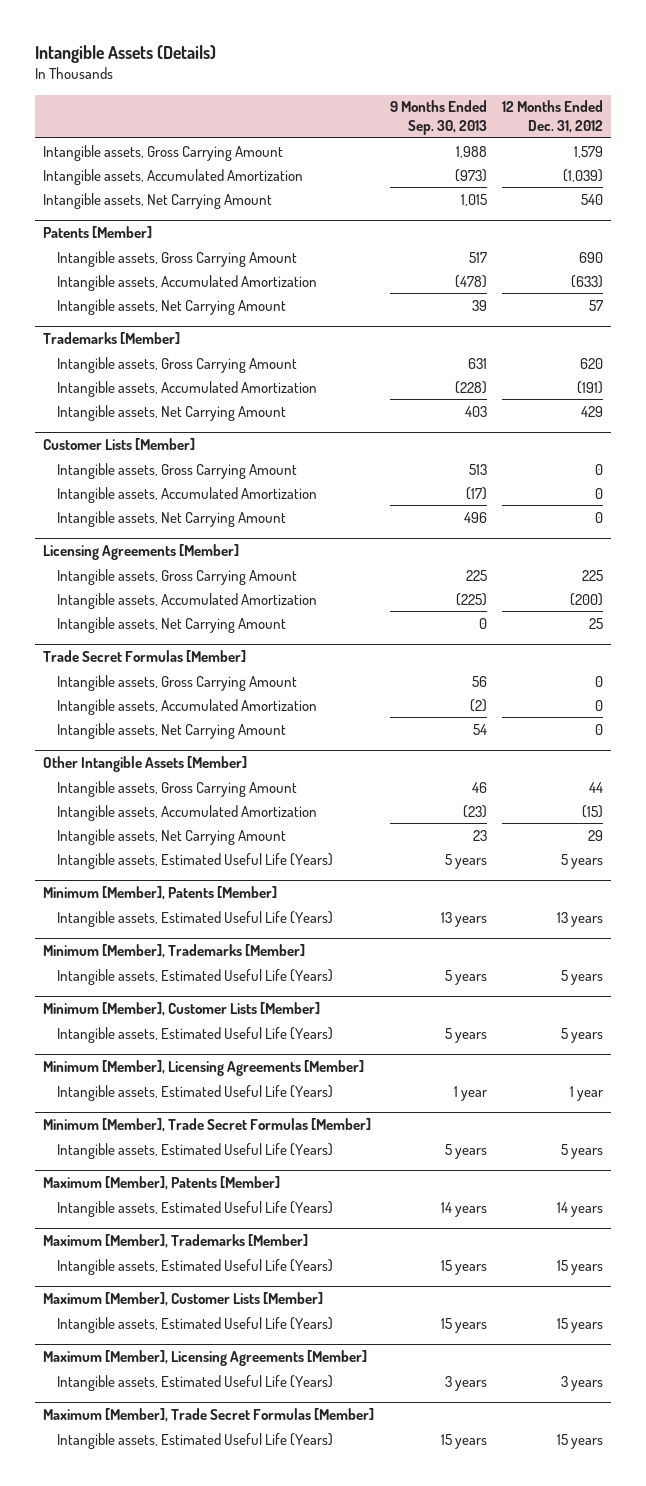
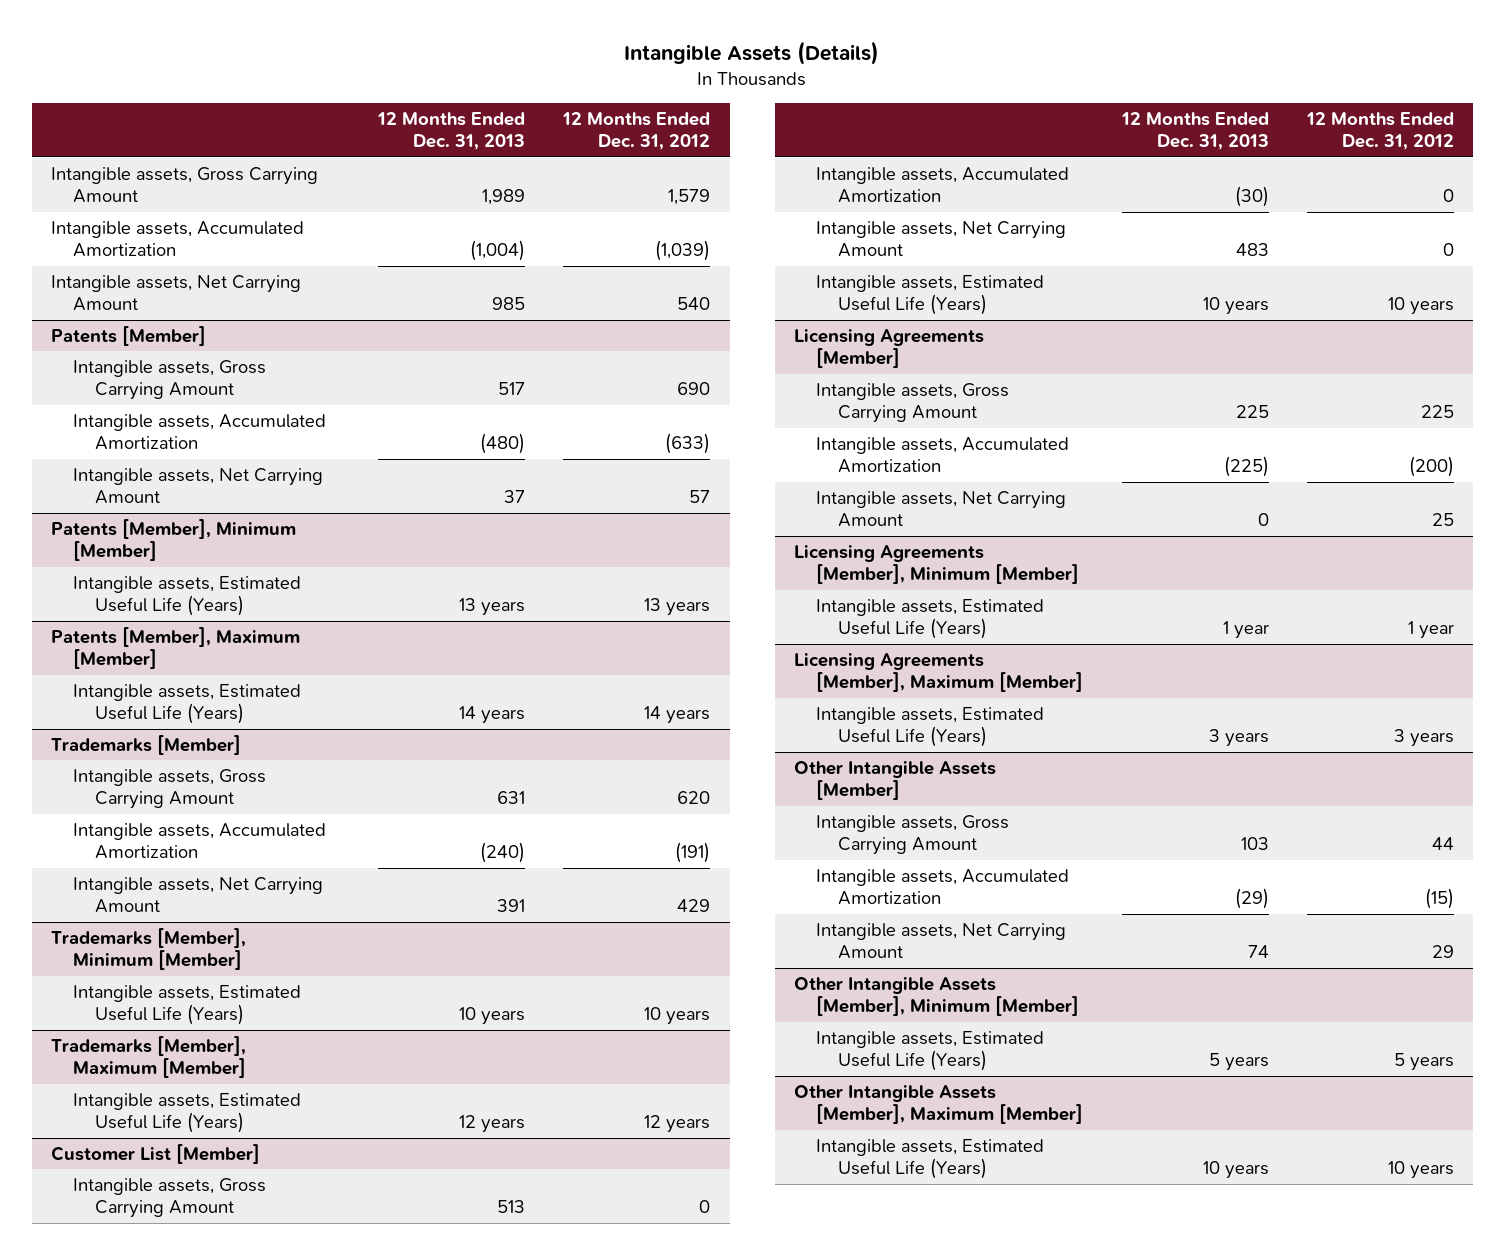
[389,100,487,136] 9 Months Ended Sep. 30, 2013 -> none
none -> [377,111,526,151] 12 Months Ended Dec. 31, 2013
none -> [50,518,296,562] Patents [Member], Minimum [Member]
none -> [72,575,301,617] Intangible assets, Estimated Useful Life (Years)
none -> [50,626,300,670] Patents [Member], Maximum [Member]
none -> [72,683,301,725] Intangible assets, Estimated Useful Life (Years)
none -> [50,927,246,971] Trademarks [Member], Minimum [Member]
none -> [72,984,301,1026] Intangible assets, Estimated Useful Life (Years)
none -> [50,1035,246,1079] Trademarks [Member], Maximum [Member]
none -> [72,1092,301,1134] Intangible assets, Estimated Useful Life (Years)
[43,438,196,451] Customer Lists [Member] -> [50,1143,260,1164] Customer List [Member]
none -> [816,274,1045,316] Intangible assets, Estimated Useful Life (Years)
[43,650,247,663] Trade Secret Formulas [Member] -> none
[56,674,297,691] Intangible assets, Gross Carrying Amount -> none
[56,698,317,715] Intangible assets, Accumulated Amortization -> none
[56,722,286,739] Intangible assets, Net Carrying Amount -> none
none -> [794,544,1080,585] Licensing Agreements [Member], Minimum [Member]
none -> [816,598,1045,640] Intangible assets, Estimated Useful Life (Years)
none -> [794,652,1084,693] Licensing Agreements [Member], Maximum [Member]
none -> [816,706,1045,748] Intangible assets, Estimated Useful Life (Years)
[56,852,333,869] Intangible assets, Estimated Useful Life (Years) -> none
[43,886,278,901] Minimum [Member], Patents [Member] -> none
[56,910,333,927] Intangible assets, Estimated Useful Life (Years) -> none
[43,944,306,959] Minimum [Member], Trademarks [Member] -> none
[56,968,333,985] Intangible assets, Estimated Useful Life (Years) -> none
[43,1002,321,1017] Minimum [Member], Customer Lists [Member] -> none
[56,1026,333,1043] Intangible assets, Estimated Useful Life (Years) -> none
[43,1060,365,1077] Minimum [Member], Licensing Agreements [Member] -> none
[56,1084,333,1101] Intangible assets, Estimated Useful Life (Years) -> none
[43,1118,372,1133] Minimum [Member], Trade Secret Formulas [Member] -> none
none -> [794,976,1080,1017] Other Intangible Assets [Member], Minimum [Member]
[43,1176,281,1191] Maximum [Member], Patents [Member] -> none
[43,1234,309,1249] Maximum [Member], Trademarks [Member] -> none
[56,1258,333,1275] Intangible assets, Estimated Useful Life (Years) -> none
[43,1292,324,1307] Maximum [Member], Customer Lists [Member] -> none
[56,1316,333,1333] Intangible assets, Estimated Useful Life (Years) -> none
[43,1350,368,1367] Maximum [Member], Licensing Agreements [Member] -> none
[56,1374,333,1391] Intangible assets, Estimated Useful Life (Years) -> none
[43,1408,375,1423] Maximum [Member], Trade Secret Formulas [Member] -> none
[56,1432,333,1449] Intangible assets, Estimated Useful Life (Years) -> none
none -> [794,1084,1084,1125] Other Intangible Assets [Member], Maximum [Member]
[556,1201,603,1217] 14 years -> [1388,1161,1455,1180] 10 years

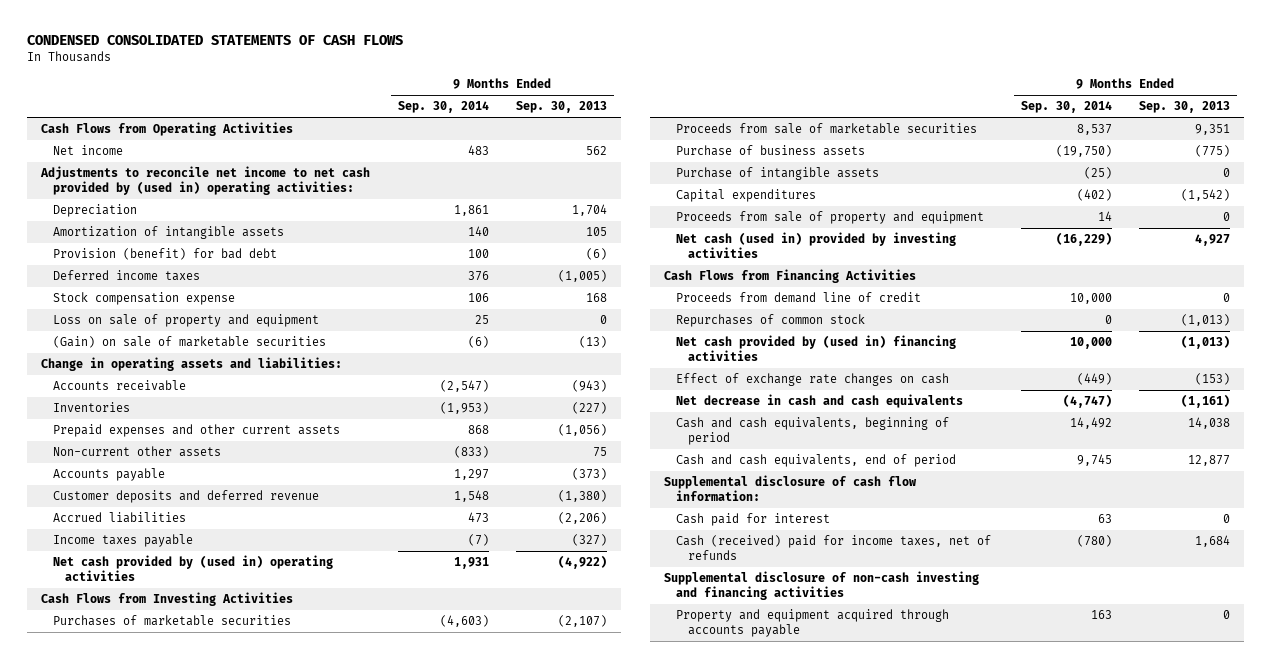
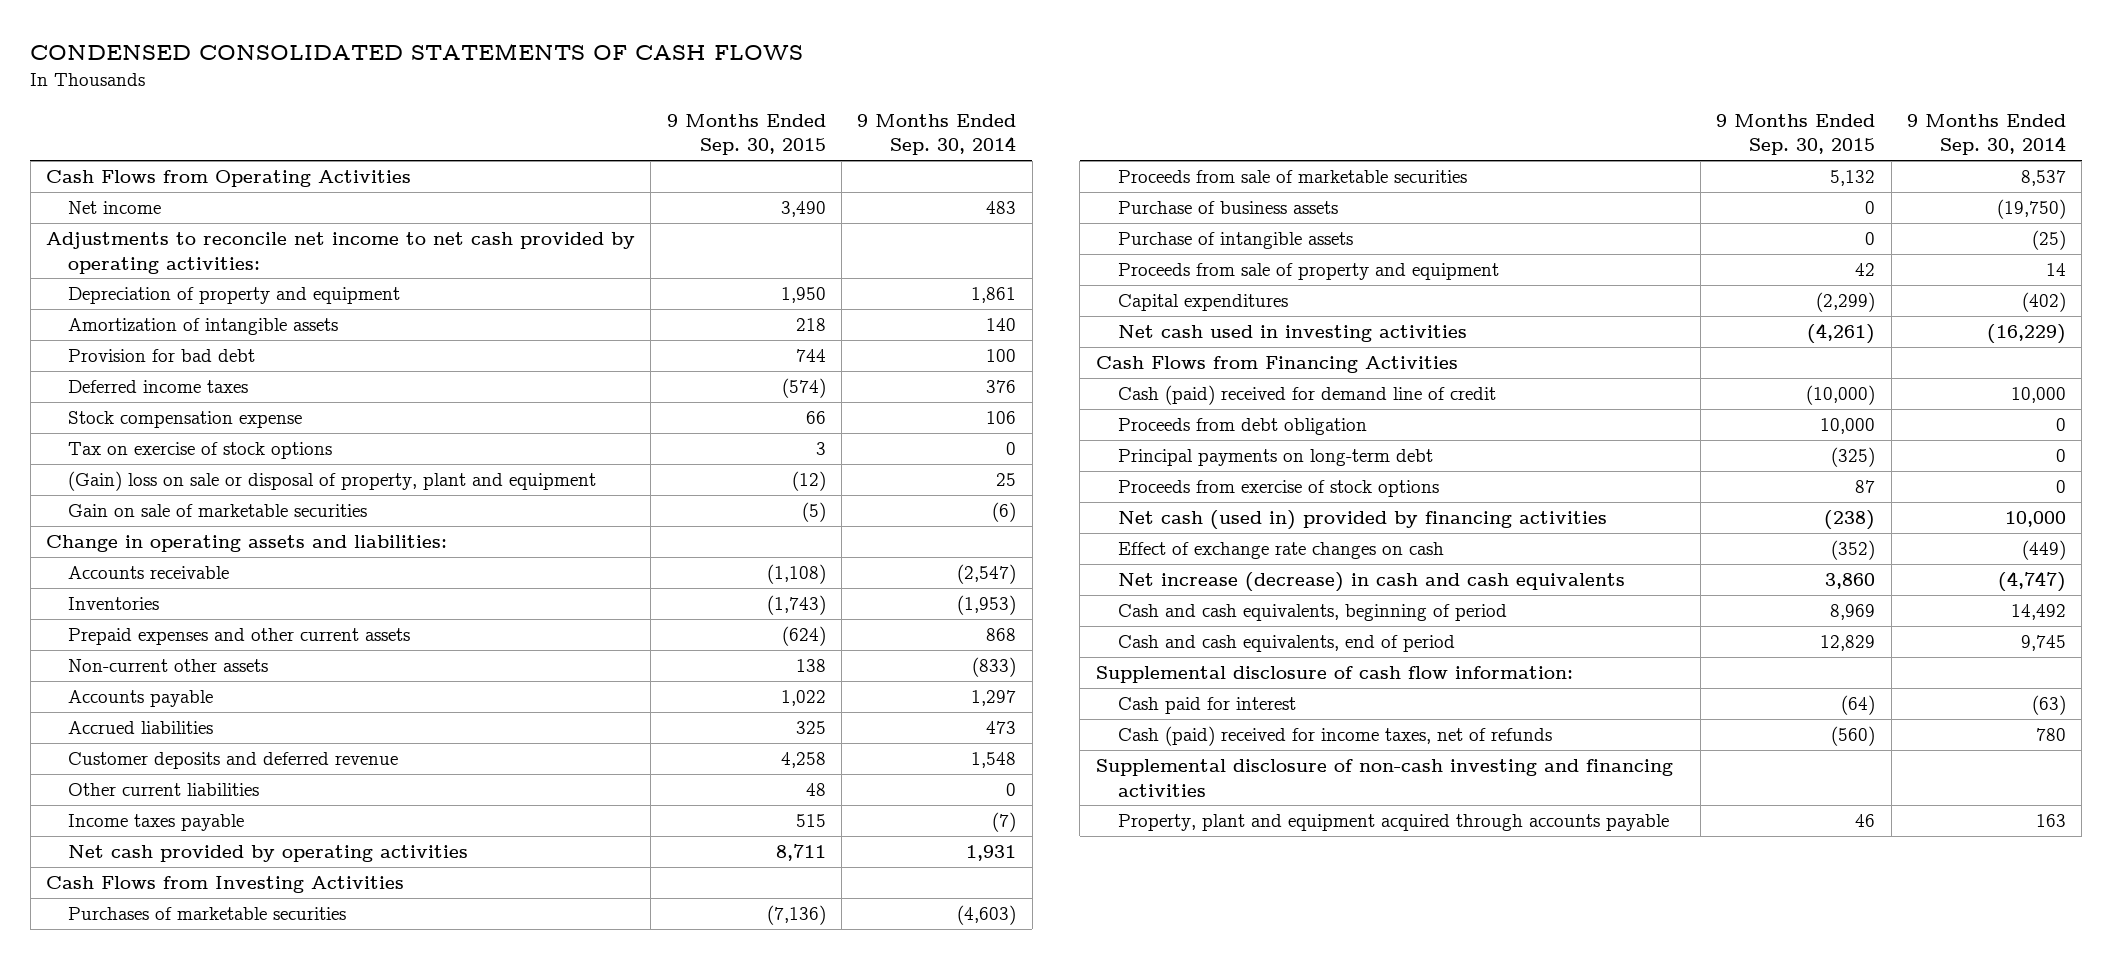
[516,101,608,114] Sep. 30, 2013 -> none
none -> [666,113,826,156] 9 Months Ended Sep. 30, 2015
[40,166,371,195] Adjustments to reconcile net income to net cash provided by (used in) operating activities: -> [46,232,636,274] Adjustments to reconcile net income to net cash provided by operating activities:
[53,204,138,218] Depreciation -> [68,287,401,305] Depreciation of property and equipment
[53,248,278,261] Provision (benefit) for bad debt -> [68,349,256,363] Provision for bad debt
none -> [68,442,333,460] Tax on exercise of stock options
[53,314,320,328] Loss on sale of property and equipment -> [68,471,597,492] (Gain) loss on sale or disposal of property, plant and equipment
[53,336,327,349] (Gain) on sale of marketable securities -> [68,504,368,518] Gain on sale of marketable securities
[53,490,320,504] Customer deposits and deferred revenue -> [68,752,399,770] Customer deposits and deferred revenue
none -> [68,783,260,797] Other current liabilities
[53,555,334,581] Net cash provided by (used in) operating activities -> [68,845,469,863] Net cash provided by operating activities
[675,189,816,203] Capital expenditures -> [1117,294,1288,312] Capital expenditures
[675,232,956,258] Net cash (used in) provided by investing activities -> [1117,325,1467,343] Net cash used in investing activities
[675,292,921,304] Proceeds from demand line of credit -> none
[675,314,865,328] Repurchases of common stock -> none
none -> [1117,385,1496,406] Cash (paid) received for demand line of credit
none -> [1117,418,1367,436] Proceeds from debt obligation
none -> [1117,449,1433,467] Principal payments on long-term debt
none -> [1117,480,1439,498] Proceeds from exercise of stock options
[675,335,956,361] Net cash provided by (used in) financing activities -> [1117,510,1607,531] Net cash (used in) provided by financing activities
[675,394,963,409] Net decrease in cash and cash equivalents -> [1117,572,1625,593] Net increase (decrease) in cash and cash equivalents
[1097,514,1112,524] 63 -> [2031,695,2066,716] (63)
[675,535,991,560] Cash (received) paid for income taxes, net of refunds -> [1117,726,1552,747] Cash (paid) received for income taxes, net of refunds
[1076,535,1112,548] (780) -> [2035,728,2066,742] 780
[675,609,949,637] Property and equipment acquired through accounts payable -> [1117,814,1669,832] Property, plant and equipment acquired through accounts payable

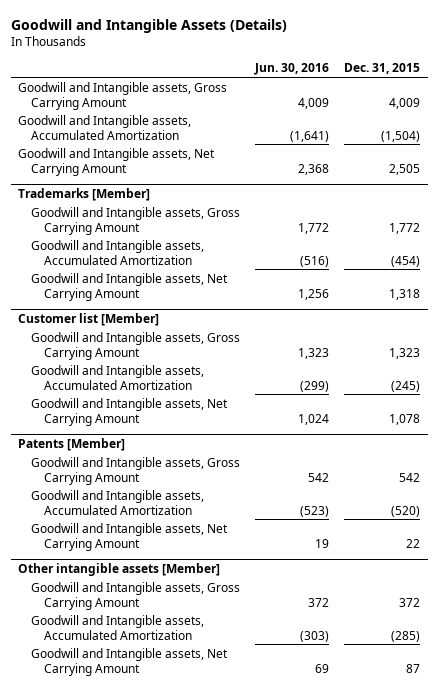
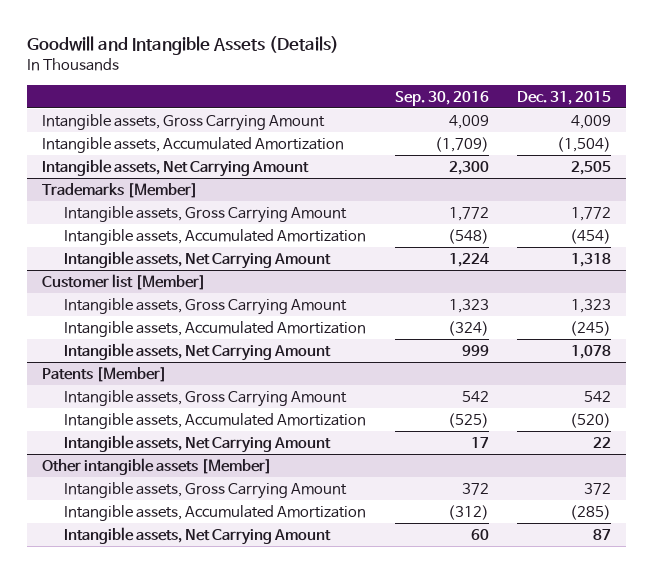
[254,63,330,76] Jun. 30, 2016 -> none
none -> [394,90,489,106] Sep. 30, 2016
[18,81,228,110] Goodwill and Intangible assets, Gross Carrying Amount -> [41,113,325,131] Intangible assets, Gross Carrying Amount
[18,114,192,140] Goodwill and Intangible assets, Accumulated Amortization -> [41,136,344,153] Intangible assets, Accumulated Amortization
[18,147,216,176] Goodwill and Intangible assets, Net Carrying Amount -> [41,158,309,177] Intangible assets, Net Carrying Amount
[31,206,241,235] Goodwill and Intangible assets, Gross Carrying Amount -> [63,205,347,223] Intangible assets, Gross Carrying Amount
[31,239,205,265] Goodwill and Intangible assets, Accumulated Amortization -> [63,228,366,245] Intangible assets, Accumulated Amortization
[31,272,229,301] Goodwill and Intangible assets, Net Carrying Amount -> [63,250,331,269] Intangible assets, Net Carrying Amount
[31,331,241,360] Goodwill and Intangible assets, Gross Carrying Amount -> [63,297,347,315] Intangible assets, Gross Carrying Amount
[31,364,205,390] Goodwill and Intangible assets, Accumulated Amortization -> [63,320,366,337] Intangible assets, Accumulated Amortization
[31,397,229,426] Goodwill and Intangible assets, Net Carrying Amount -> [63,342,331,361] Intangible assets, Net Carrying Amount
[31,456,241,485] Goodwill and Intangible assets, Gross Carrying Amount -> [63,389,347,407] Intangible assets, Gross Carrying Amount
[31,489,205,515] Goodwill and Intangible assets, Accumulated Amortization -> [63,412,366,429] Intangible assets, Accumulated Amortization
[31,522,229,551] Goodwill and Intangible assets, Net Carrying Amount -> [63,434,331,453] Intangible assets, Net Carrying Amount
[31,581,241,610] Goodwill and Intangible assets, Gross Carrying Amount -> [63,481,347,499] Intangible assets, Gross Carrying Amount
[31,614,205,640] Goodwill and Intangible assets, Accumulated Amortization -> [63,504,366,521] Intangible assets, Accumulated Amortization
[31,647,229,676] Goodwill and Intangible assets, Net Carrying Amount -> [63,526,331,545] Intangible assets, Net Carrying Amount

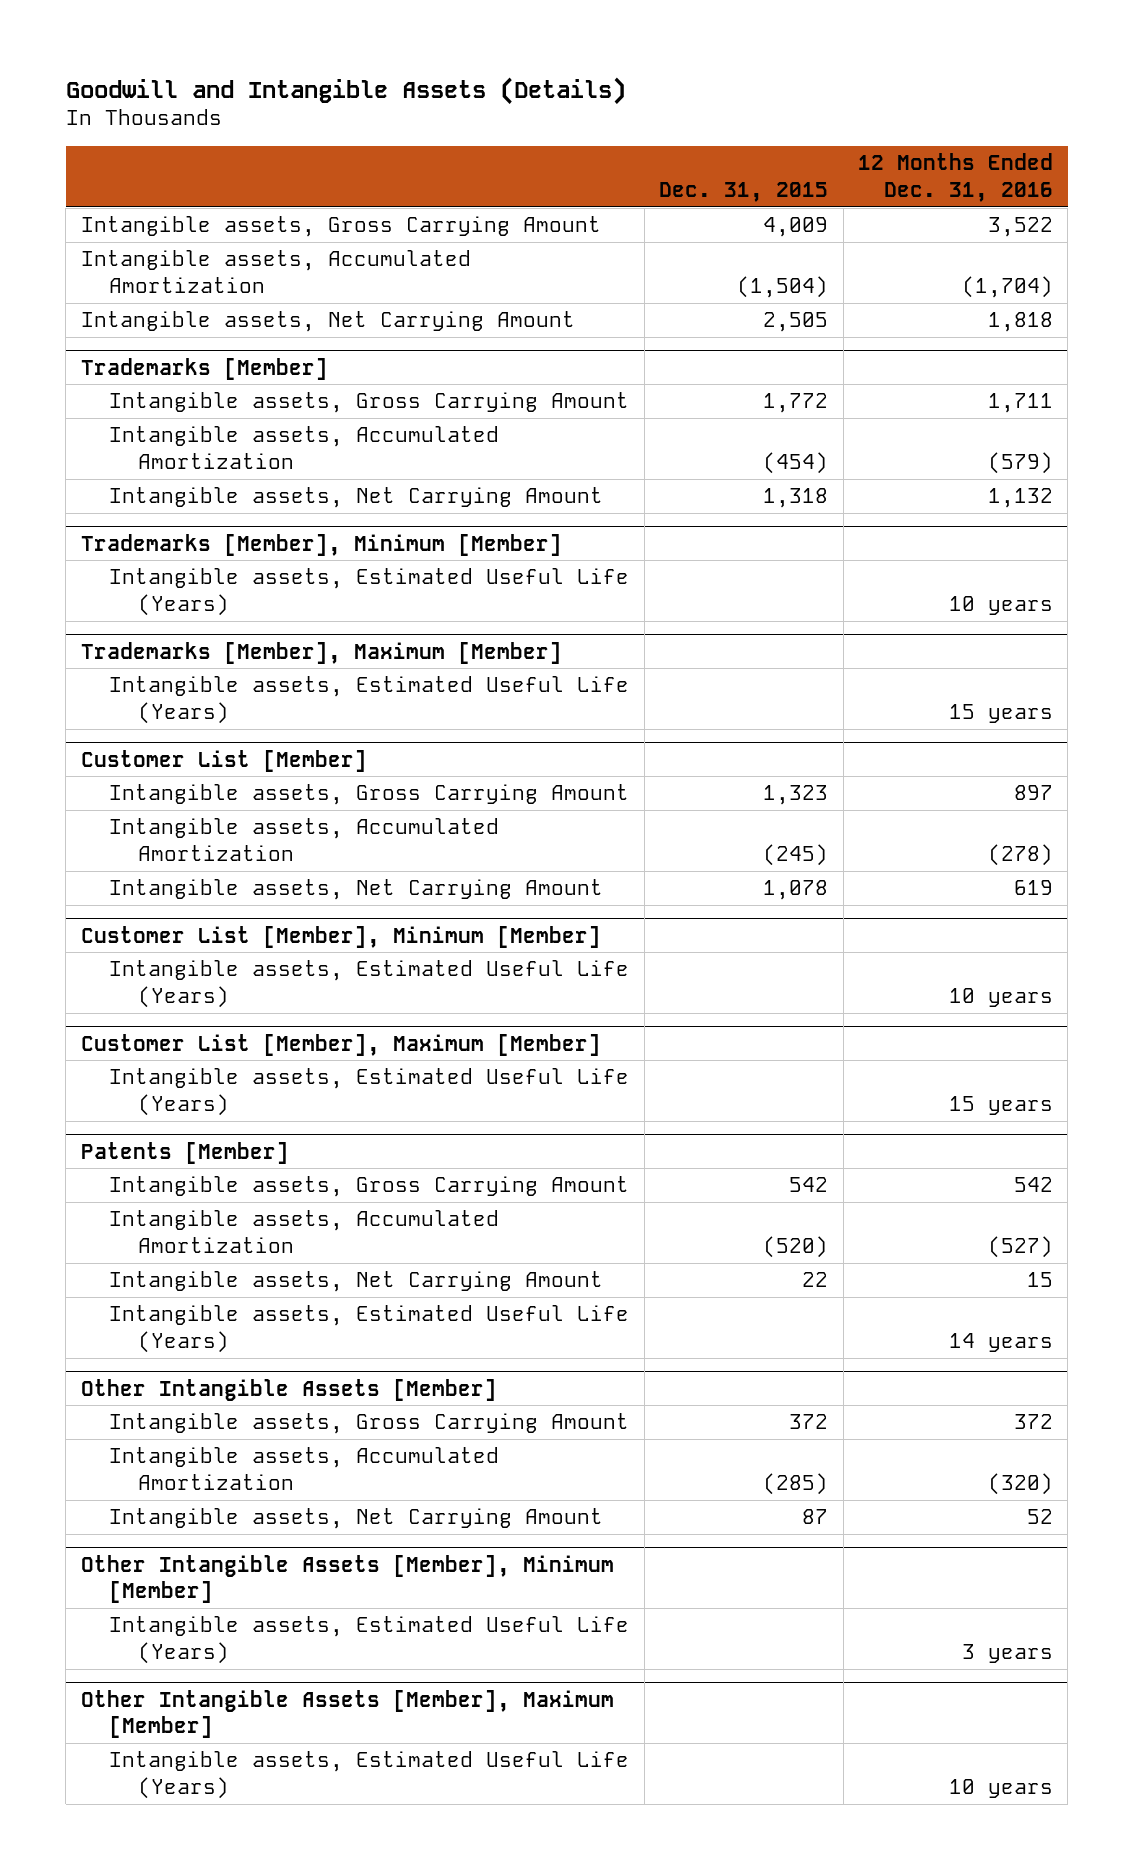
[394,90,489,106] Sep. 30, 2016 -> none
none -> [857,153,1053,202] 12 Months Ended Dec. 31, 2016
none -> [80,533,562,556] Trademarks [Member], Minimum [Member]
none -> [109,568,630,616] Intangible assets, Estimated Useful Life (Years)
none -> [80,641,562,664] Trademarks [Member], Maximum [Member]
none -> [109,676,630,724] Intangible assets, Estimated Useful Life (Years)
[41,273,206,290] Customer list [Member] -> [80,749,367,772] Customer List [Member]
none -> [80,925,601,948] Customer List [Member], Minimum [Member]
none -> [109,960,630,1008] Intangible assets, Estimated Useful Life (Years)
none -> [80,1033,601,1056] Customer List [Member], Maximum [Member]
none -> [109,1068,630,1116] Intangible assets, Estimated Useful Life (Years)
none -> [109,1305,630,1353] Intangible assets, Estimated Useful Life (Years)
[41,457,272,475] Other intangible assets [Member] -> [80,1378,497,1401] Other Intangible Assets [Member]
none -> [80,1554,614,1603] Other Intangible Assets [Member], Minimum [Member]
none -> [109,1616,630,1664] Intangible assets, Estimated Useful Life (Years)
none -> [80,1689,614,1738] Other Intangible Assets [Member], Maximum [Member]
none -> [109,1751,630,1799] Intangible assets, Estimated Useful Life (Years)

